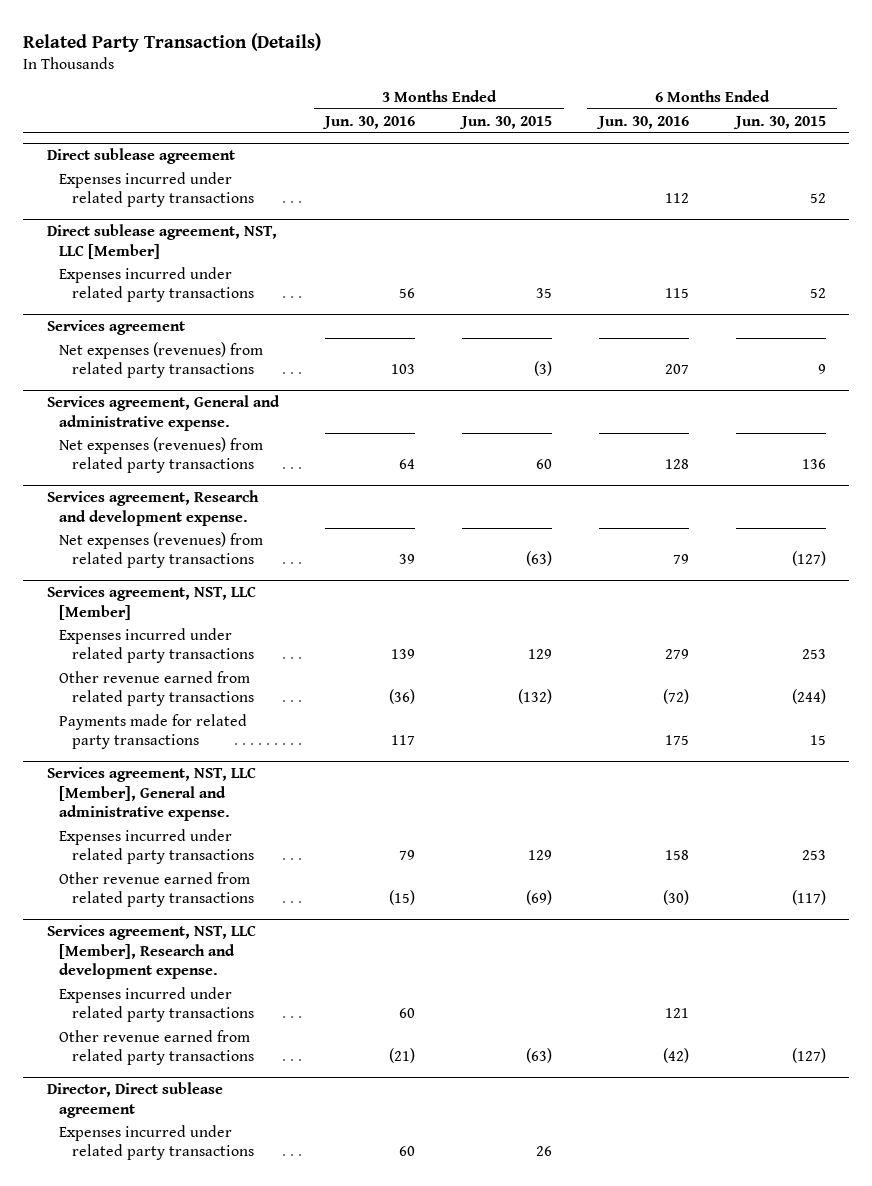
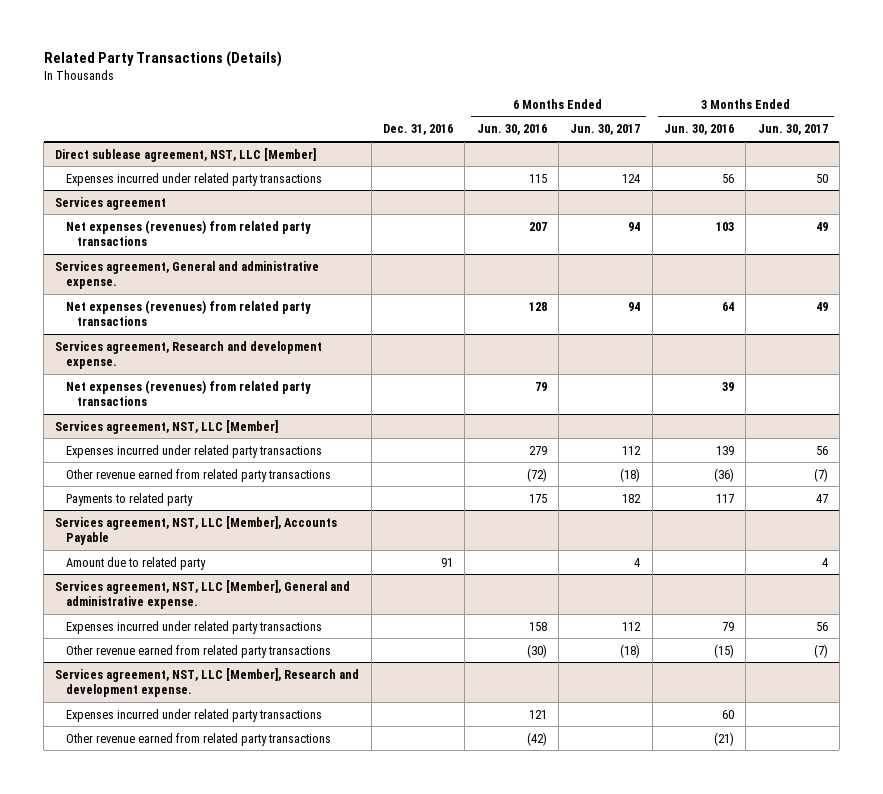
[23,32,322,52] Related Party Transaction (Details) -> [43,51,282,68] Related Party Transactions (Details)
[459,115,553,129] Jun. 30, 2015 -> none
[732,115,826,129] Jun. 30, 2015 -> none
none -> [383,124,454,136] Dec. 31, 2016
none -> [570,124,641,136] Jun. 30, 2017
none -> [757,124,828,136] Jun. 30, 2017
[46,148,235,165] Direct sublease agreement -> none
[59,171,254,207] Expenses incurred under related party transactions -> none
[59,713,248,749] Payments made for related party transactions -> [65,492,193,506] Payments to related party
none -> [55,515,338,546] Services agreement, NST, LLC [Member], Accounts Payable
none -> [65,556,206,570] Amount due to related party
[46,1082,223,1118] Director, Direct sublease agreement -> none
[59,1124,254,1160] Expenses incurred under related party transactions -> none

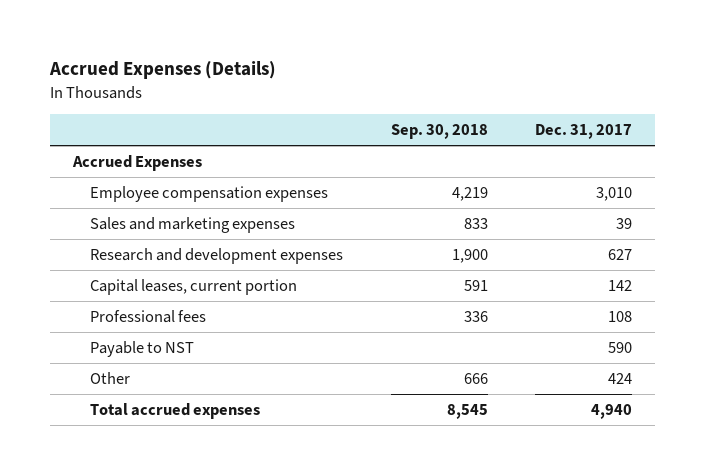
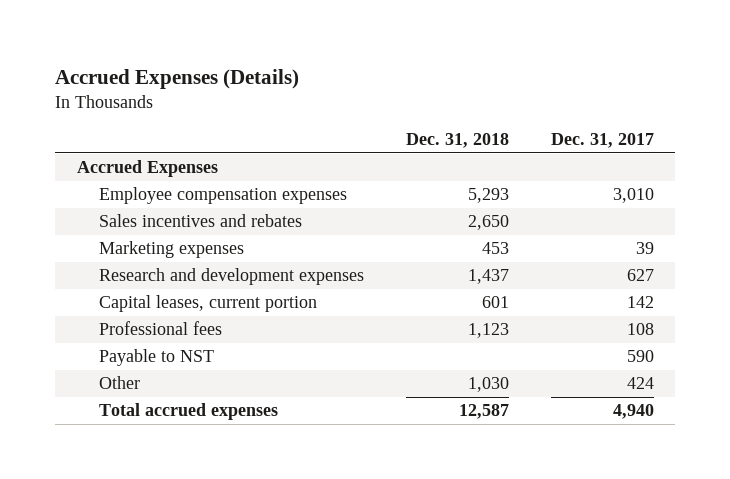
[390,124,488,140] Sep. 30, 2018 -> none
none -> [405,133,509,149] Dec. 31, 2018
none -> [98,214,302,228] Sales incentives and rebates
[90,217,296,234] Sales and marketing expenses -> [98,241,244,259] Marketing expenses

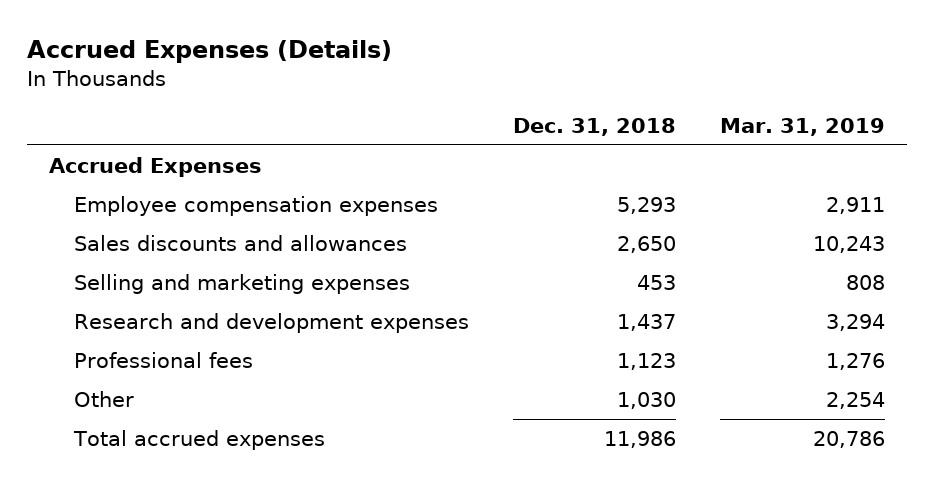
[550,133,654,149] Dec. 31, 2017 -> none
none -> [719,117,885,136] Mar. 31, 2019
[98,214,302,228] Sales incentives and rebates -> [73,234,407,251] Sales discounts and allowances
[98,241,244,259] Marketing expenses -> [73,273,410,294] Selling and marketing expenses
[98,295,317,313] Capital leases, current portion -> none
[98,349,214,367] Payable to NST -> none
[458,404,509,420] 12,587 -> [603,430,676,448] 11,986

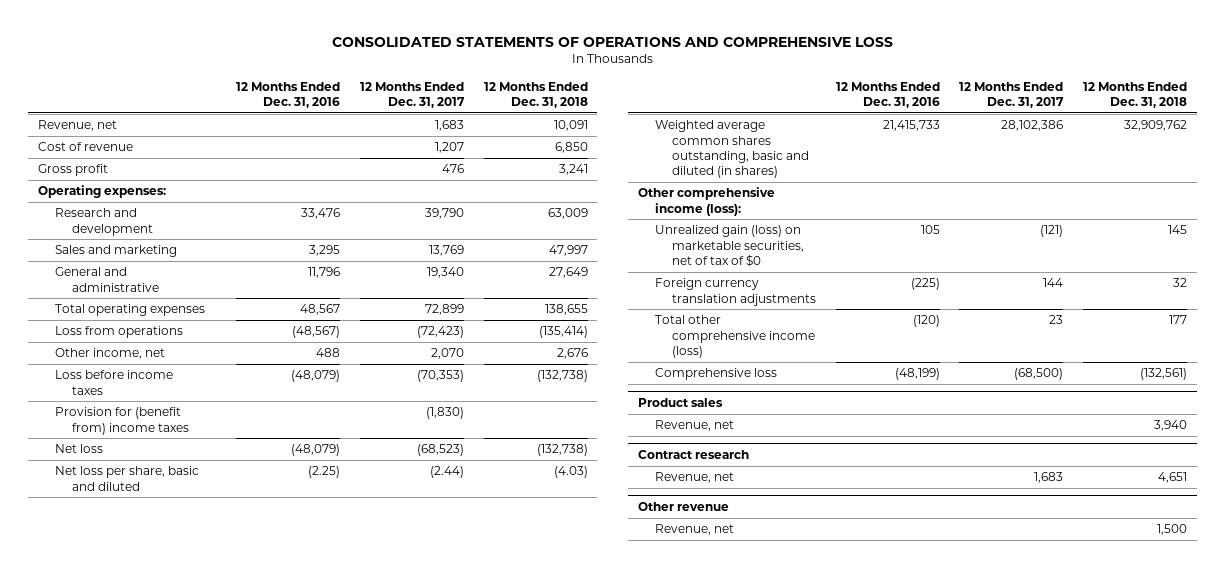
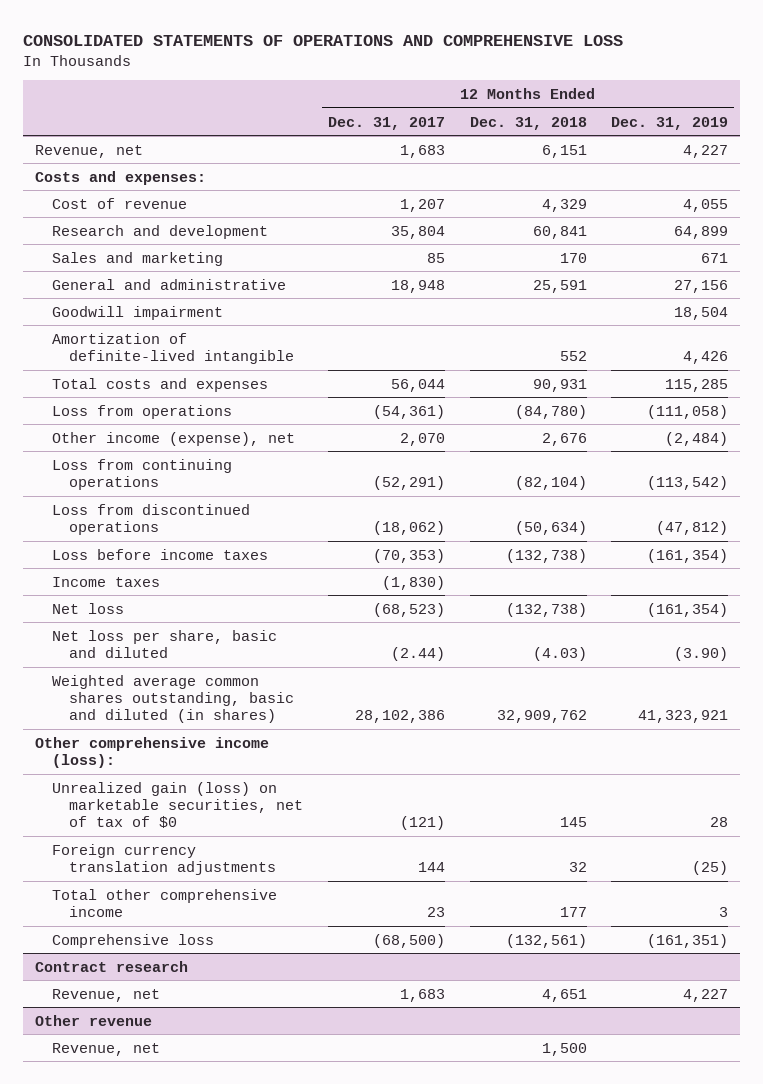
[236,81,341,109] 12 Months Ended Dec. 31, 2016 -> none
none -> [611,116,729,130] Dec. 31, 2019
[38,164,109,177] Gross profit -> none
[38,185,167,199] Operating expenses: -> none
[55,304,206,317] Total operating expenses -> none
[553,120,588,132] 10,091 -> [541,144,587,158] 6,151
none -> [34,170,206,185] Costs and expenses:
[554,142,588,154] 6,850 -> [541,198,587,212] 4,329
[424,208,464,220] 39,790 -> [390,225,445,239] 35,804
[547,208,588,220] 63,009 -> [532,225,587,239] 60,841
[428,245,464,257] 13,769 -> [426,252,445,263] 85
[548,245,588,257] 47,997 -> [559,252,587,263] 170
[426,267,464,279] 19,340 -> [390,279,445,293] 18,948
[548,267,588,279] 27,649 -> [532,279,587,293] 25,591
none -> [52,305,224,320] Goodwill impairment
none -> [52,332,295,365] Amortization of definite-lived intangible
none -> [52,377,269,392] Total costs and expenses
[416,326,464,339] (72,423) -> [372,404,445,419] (54,361)
[538,326,588,339] (135,414) -> [514,404,587,419] (84,780)
[55,348,166,360] Other income, net -> [52,431,296,446] Other income (expense), net
none -> [52,458,233,491] Loss from continuing operations
none -> [52,503,251,536] Loss from discontinued operations
[55,407,190,435] Provision for (benefit from) income taxes -> [52,576,161,587] Income taxes
[654,315,815,358] Total other comprehensive income (loss) -> [52,888,278,918] Total other comprehensive income
[637,397,723,407] Product sales -> none
[654,420,734,432] Revenue, net -> none

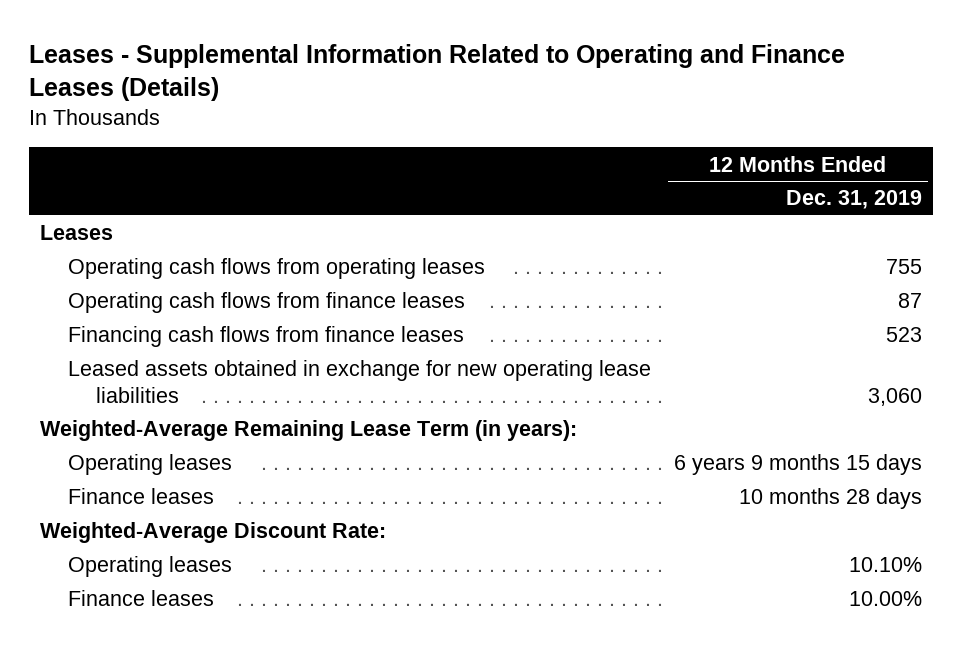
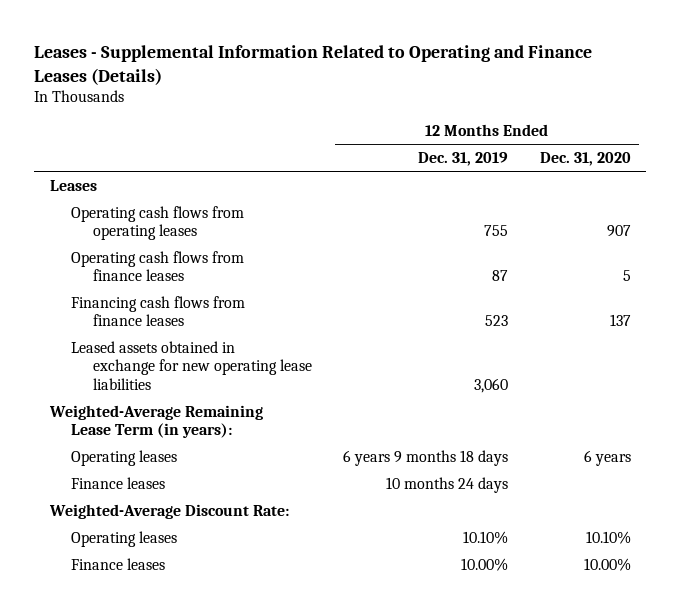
none -> [539,152,631,167] Dec. 31, 2020
[674,454,923,476] 6 years 9 months 15 days -> [343,449,509,466] 6 years 9 months 18 days
[739,488,923,510] 10 months 28 days -> [386,476,509,493] 10 months 24 days

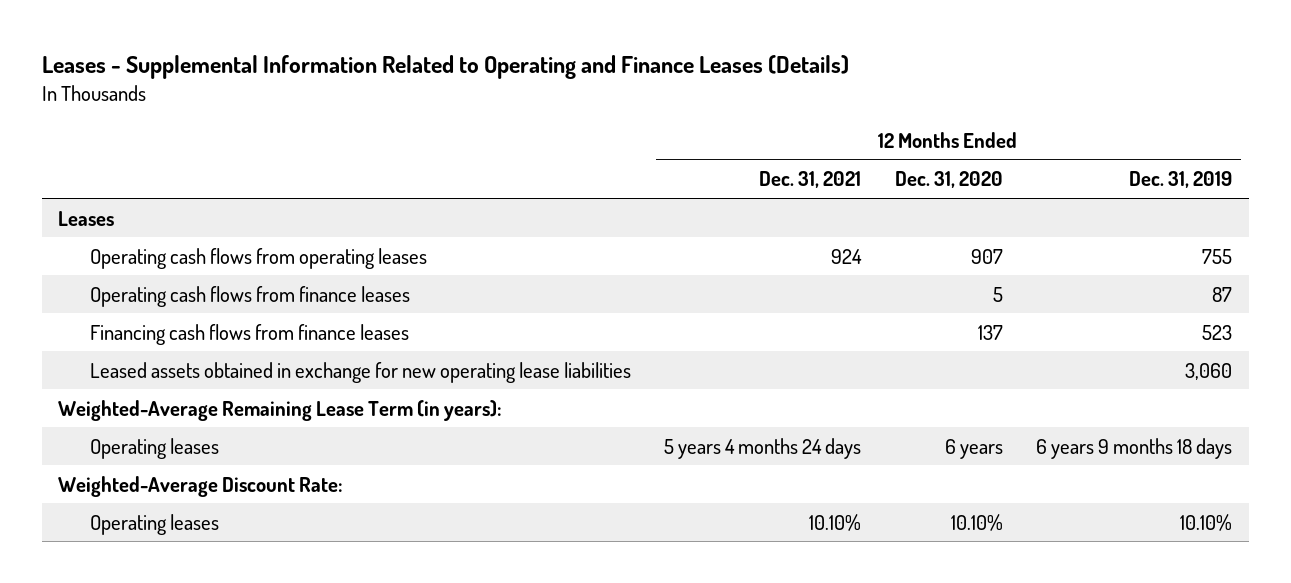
none -> [759,171,862,189] Dec. 31, 2021
[71,476,166,489] Finance leases -> none
[71,557,166,570] Finance leases -> none

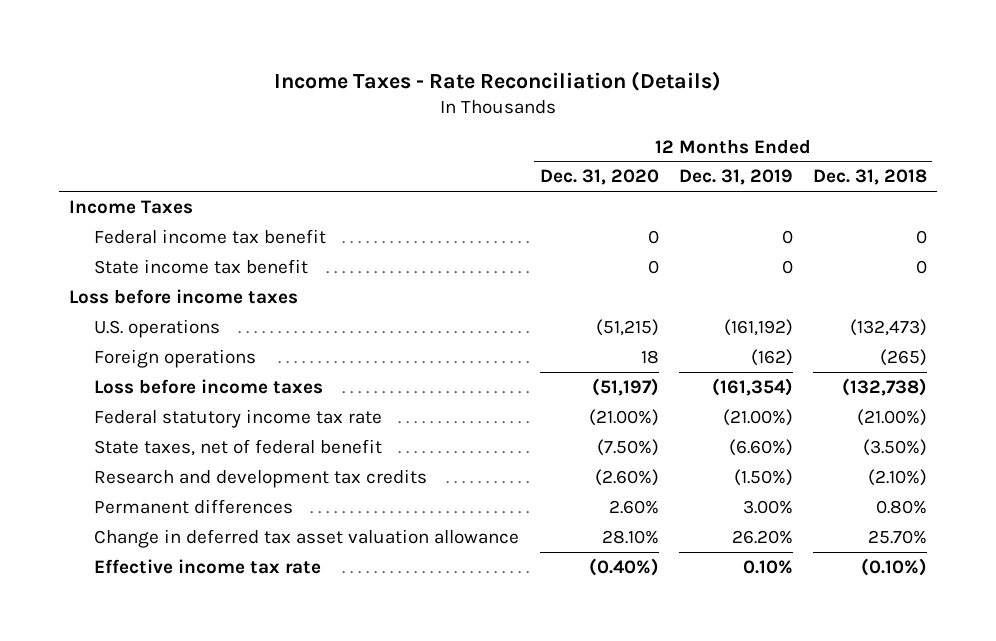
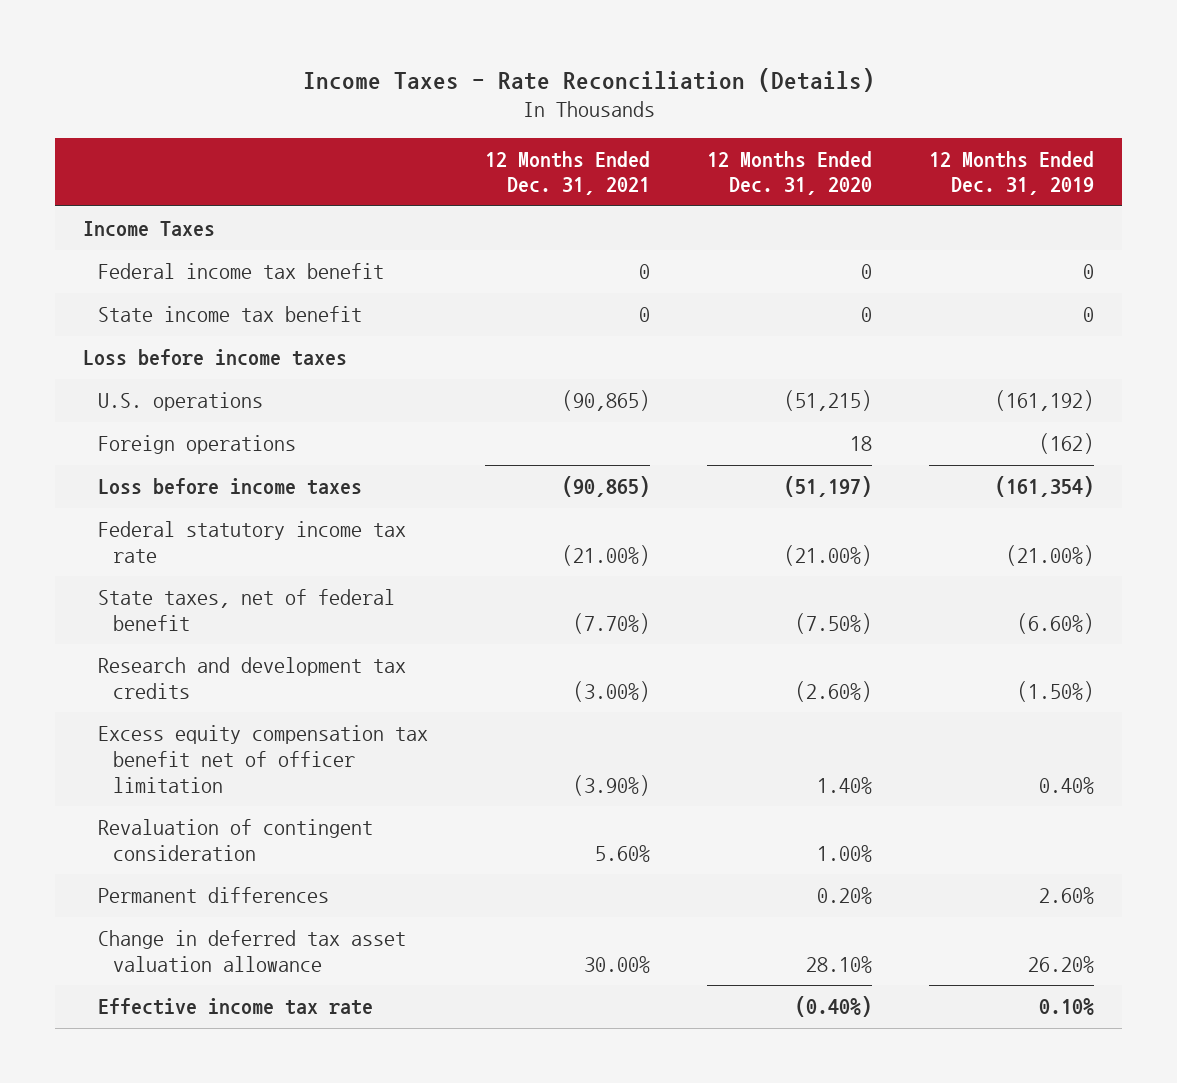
[812,169,927,186] Dec. 31, 2018 -> none
none -> [485,150,651,196] 12 Months Ended Dec. 31, 2021
none -> [98,725,429,793] Excess equity compensation tax benefit net of officer limitation
none -> [98,819,374,861] Revaluation of contingent consideration
[608,499,659,514] 2.60% -> [816,887,872,905] 0.20%
[742,499,793,514] 3.00% -> [1038,887,1094,905] 2.60%

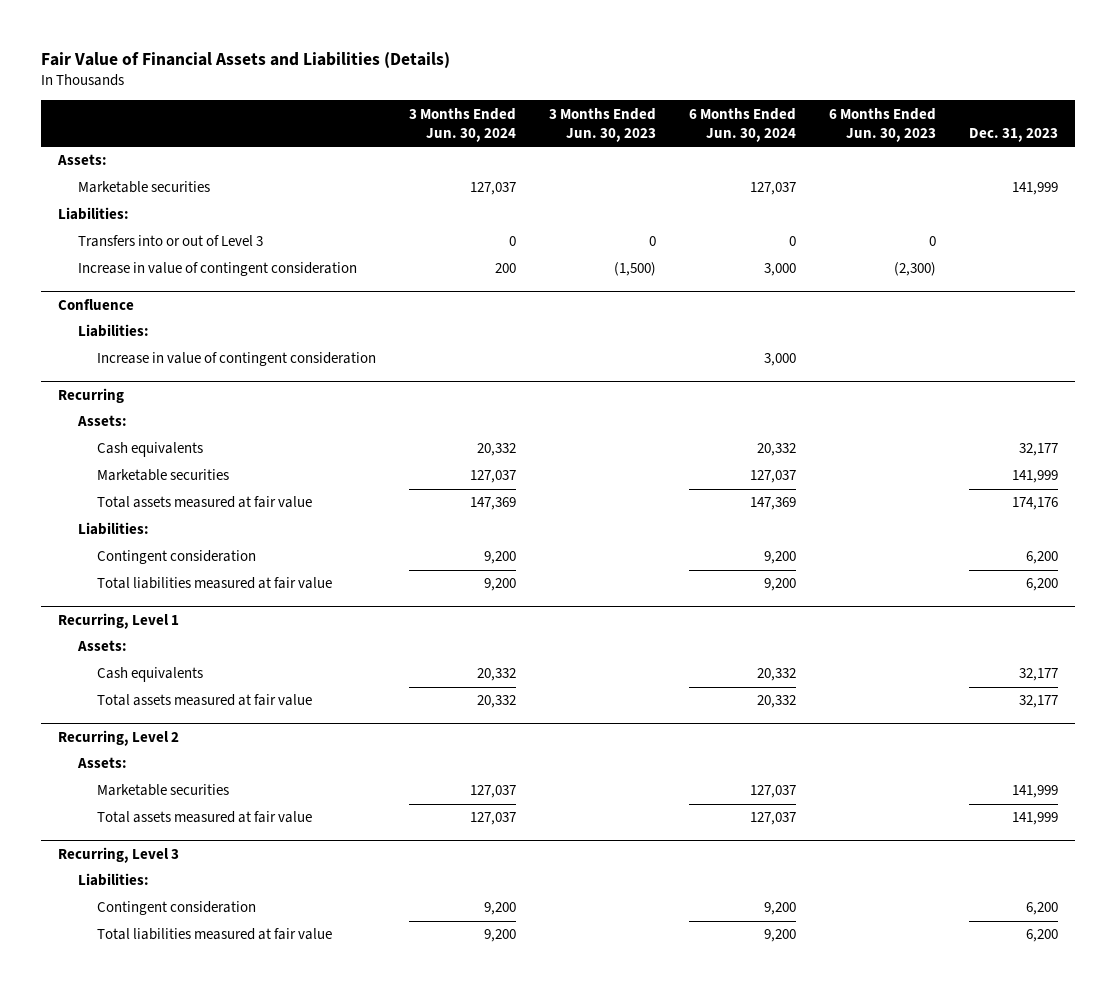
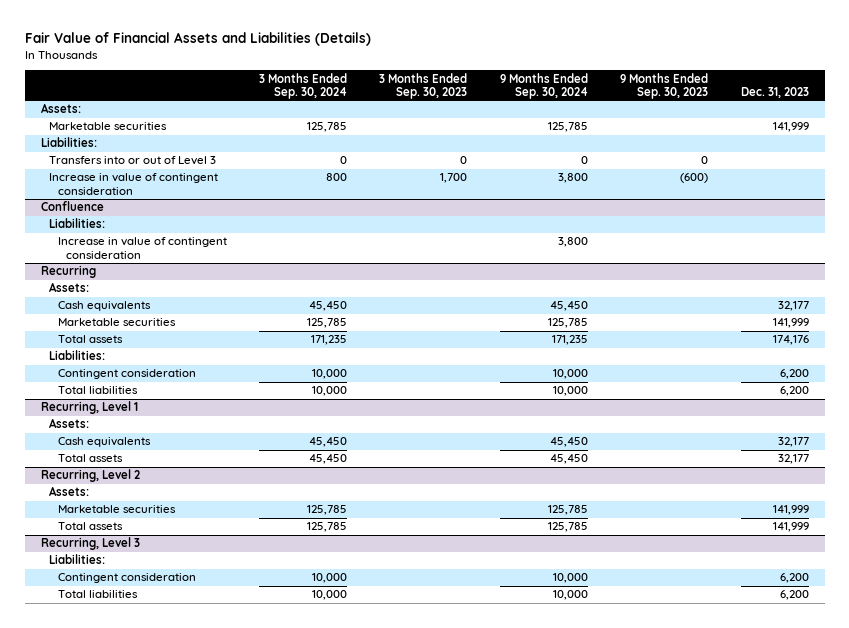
[409,107,517,142] 3 Months Ended Jun. 30, 2024 -> none
[549,107,657,142] 3 Months Ended Jun. 30, 2023 -> none
[689,107,797,142] 6 Months Ended Jun. 30, 2024 -> none
[829,107,937,142] 6 Months Ended Jun. 30, 2023 -> none
none -> [259,72,348,100] 3 Months Ended Sep. 30, 2024
none -> [379,72,468,100] 3 Months Ended Sep. 30, 2023
none -> [499,72,588,100] 9 Months Ended Sep. 30, 2024
none -> [620,72,709,100] 9 Months Ended Sep. 30, 2023
[97,496,313,509] Total assets measured at fair value -> [57,335,123,344] Total assets
[97,577,333,590] Total liabilities measured at fair value -> [57,386,138,395] Total liabilities
[97,694,313,707] Total assets measured at fair value -> [57,454,123,463] Total assets
[97,811,313,824] Total assets measured at fair value -> [57,522,123,531] Total assets
[97,928,333,941] Total liabilities measured at fair value -> [57,590,138,599] Total liabilities

